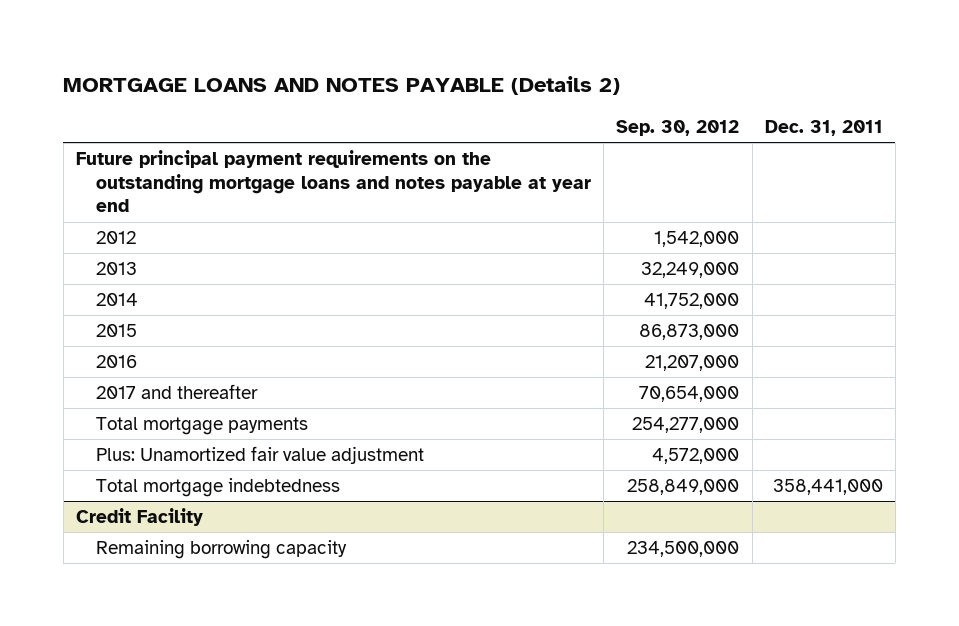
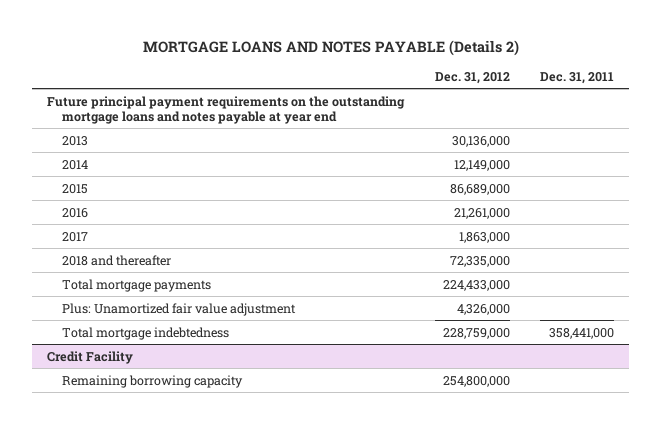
[616,120,740,137] Sep. 30, 2012 -> none
none -> [434,71,510,84] Dec. 31, 2012
[96,231,137,245] 2012 -> none
none -> [61,231,88,242] 2017
[96,384,259,400] 2017 and thereafter -> [61,254,171,266] 2018 and thereafter

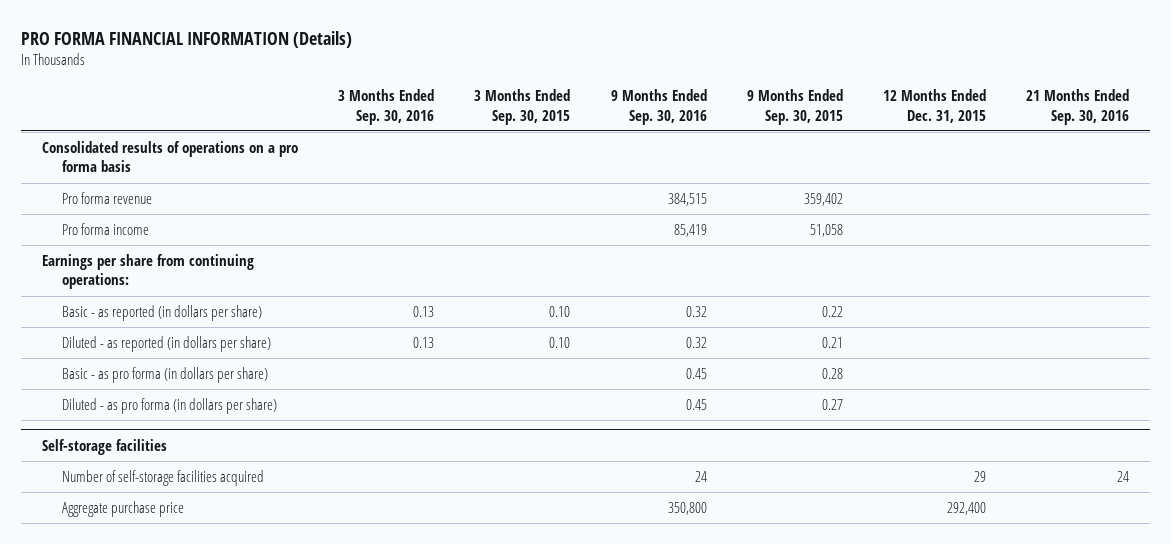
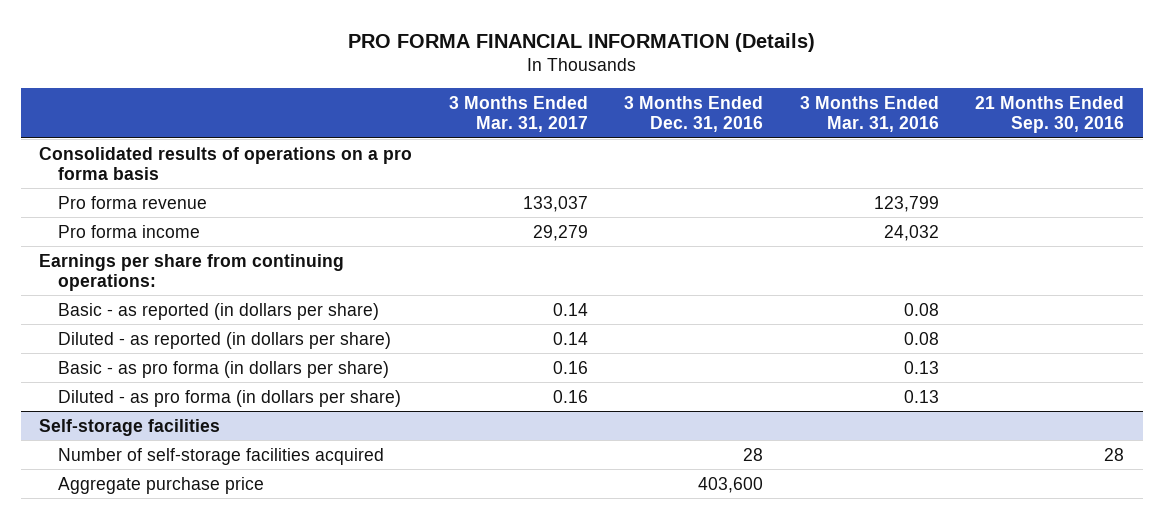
[337,89,434,125] 3 Months Ended Sep. 30, 2016 -> none
[474,89,571,125] 3 Months Ended Sep. 30, 2015 -> none
[610,89,707,125] 9 Months Ended Sep. 30, 2016 -> none
[746,89,843,125] 9 Months Ended Sep. 30, 2015 -> none
[883,89,987,123] 12 Months Ended Dec. 31, 2015 -> none
none -> [448,95,588,133] 3 Months Ended Mar. 31, 2017
none -> [624,95,764,133] 3 Months Ended Dec. 31, 2016
none -> [799,95,939,133] 3 Months Ended Mar. 31, 2016
[1117,470,1130,482] 24 -> [1104,447,1125,461] 28

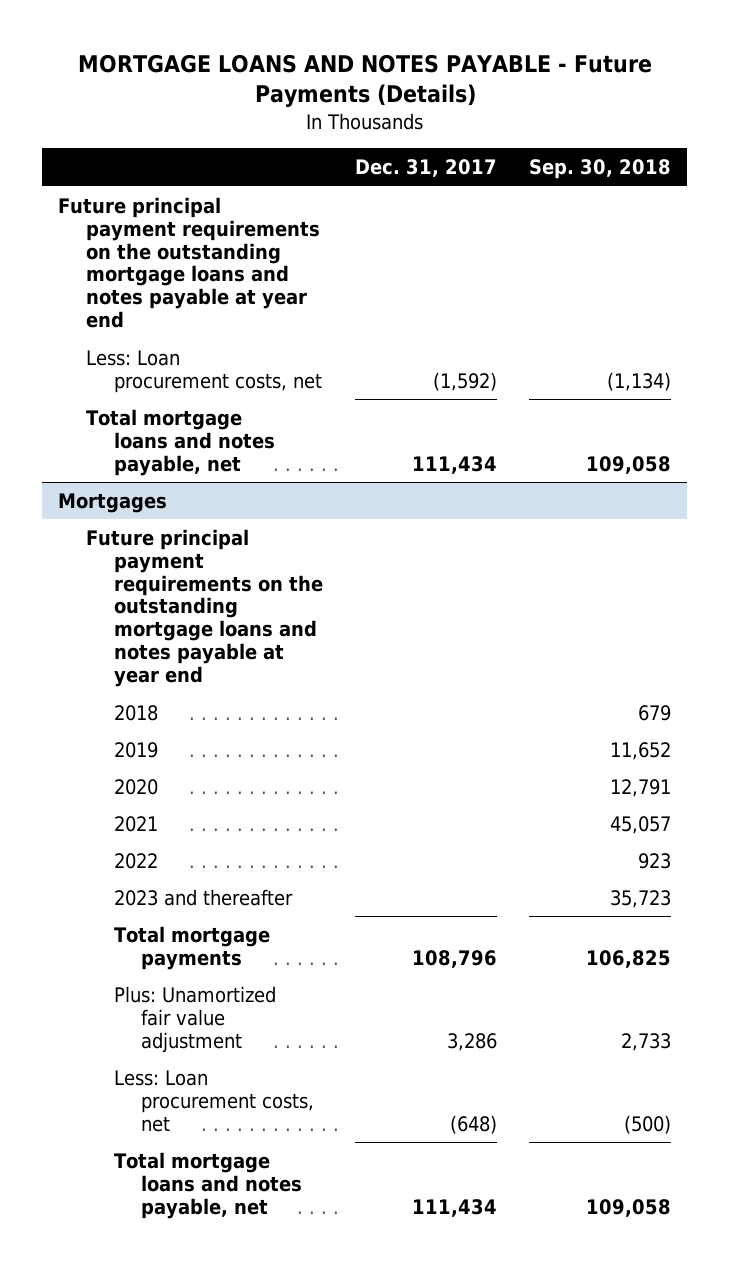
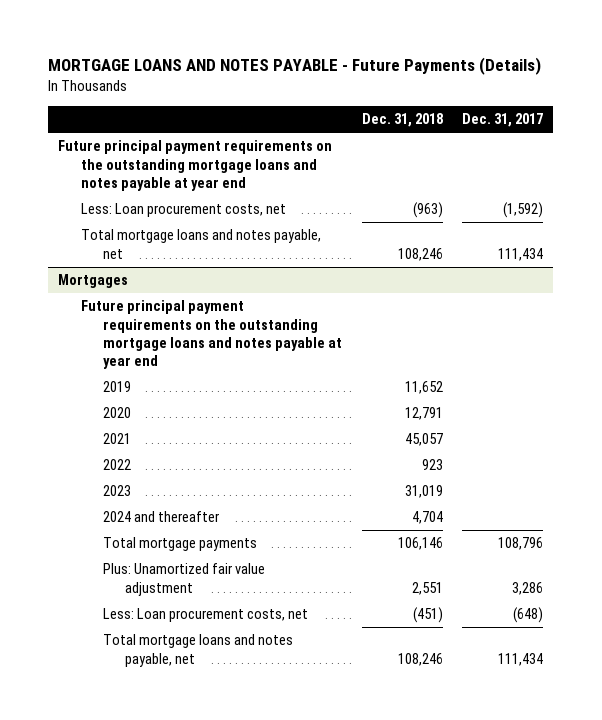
[529,158,672,179] Sep. 30, 2018 -> none
none -> [361,112,443,127] Dec. 31, 2018
[113,704,158,721] 2018 -> none
none -> [102,485,131,497] 2023
[113,888,293,906] 2023 and thereafter -> [102,511,219,523] 2024 and thereafter

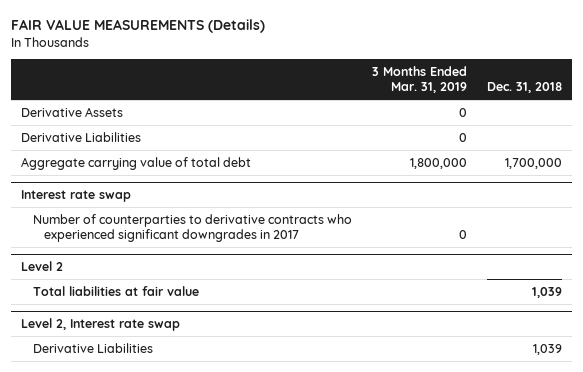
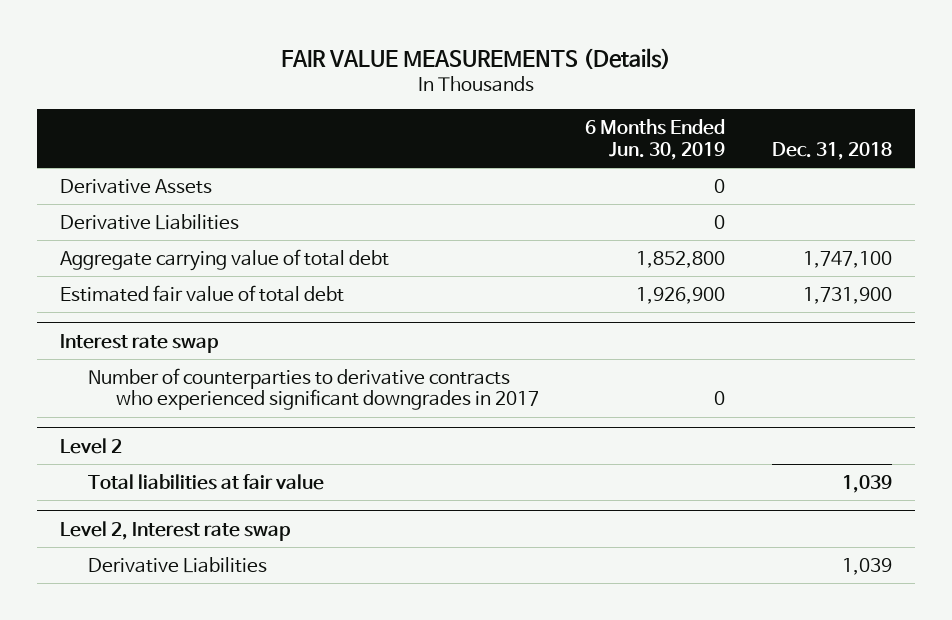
[371,66,467,94] 3 Months Ended Mar. 31, 2019 -> none
none -> [585,119,726,160] 6 Months Ended Jun. 30, 2019
[504,157,562,169] 1,700,000 -> [802,250,892,268] 1,747,100
none -> [60,284,345,302] Estimated fair value of total debt

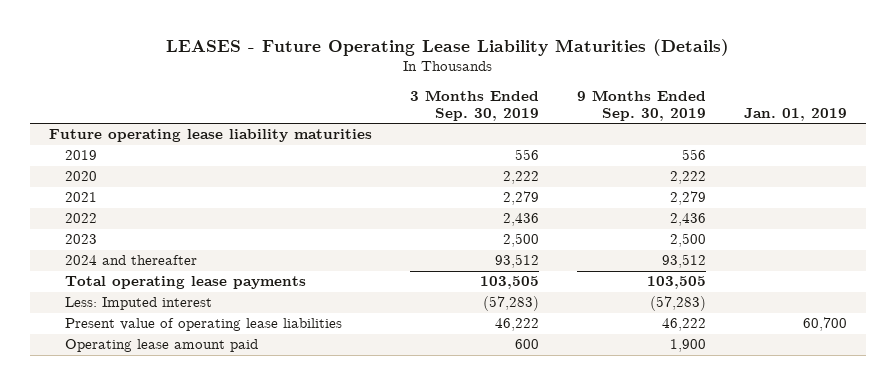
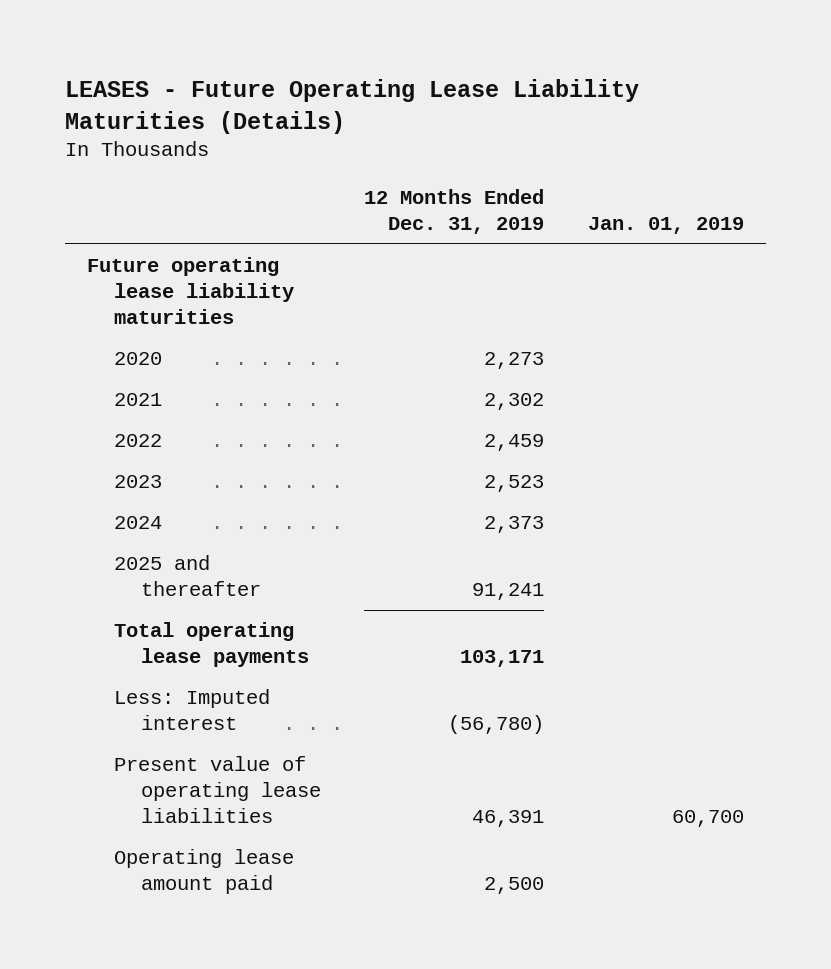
[409,89,539,121] 3 Months Ended Sep. 30, 2019 -> none
[576,89,706,121] 9 Months Ended Sep. 30, 2019 -> none
none -> [364,188,545,234] 12 Months Ended Dec. 31, 2019
[64,150,97,161] 2019 -> none
none -> [113,516,162,530] 2024
[64,255,197,266] 2024 and thereafter -> [113,555,261,597] 2025 and thereafter

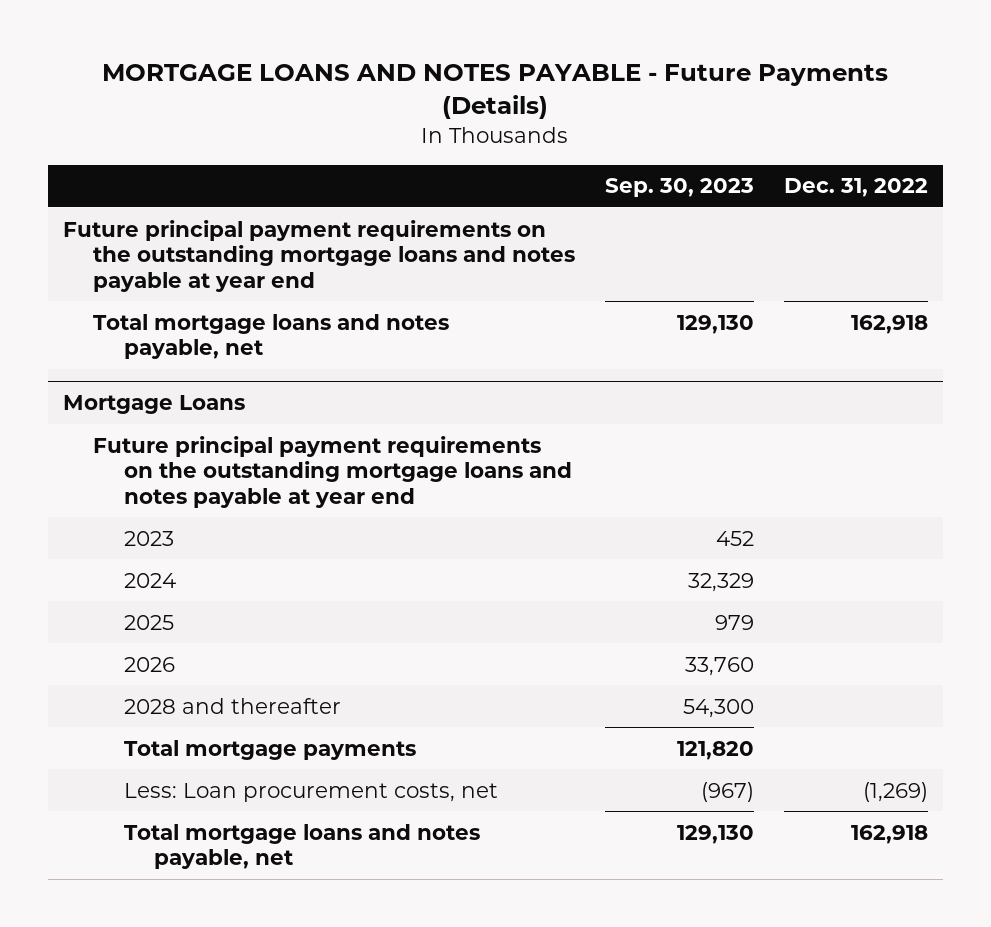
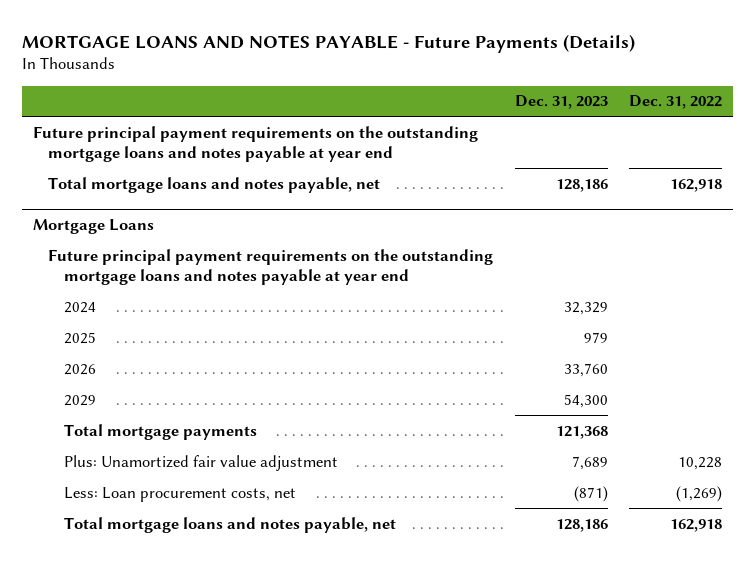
[605,178,755,198] Sep. 30, 2023 -> none
none -> [514,95,608,110] Dec. 31, 2023
[123,530,174,546] 2023 -> none
[123,697,341,714] 2028 and thereafter -> none
none -> [63,394,96,406] 2029
none -> [63,454,338,471] Plus: Unamortized fair value adjustment

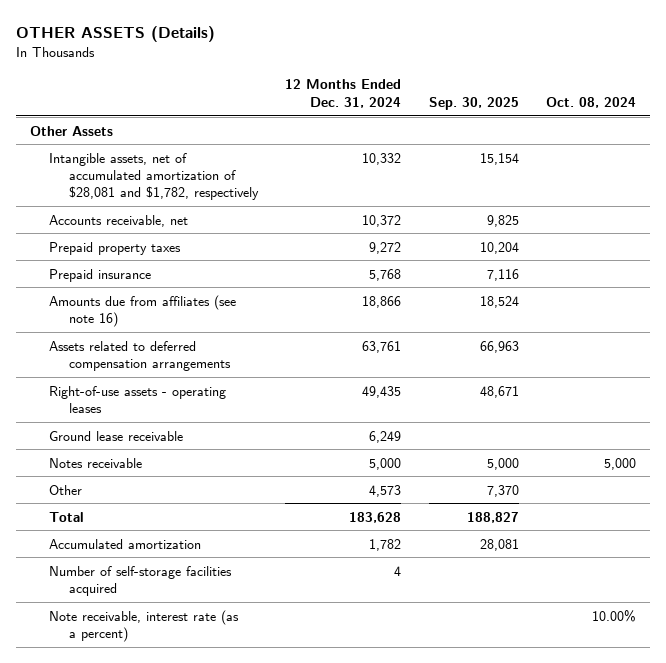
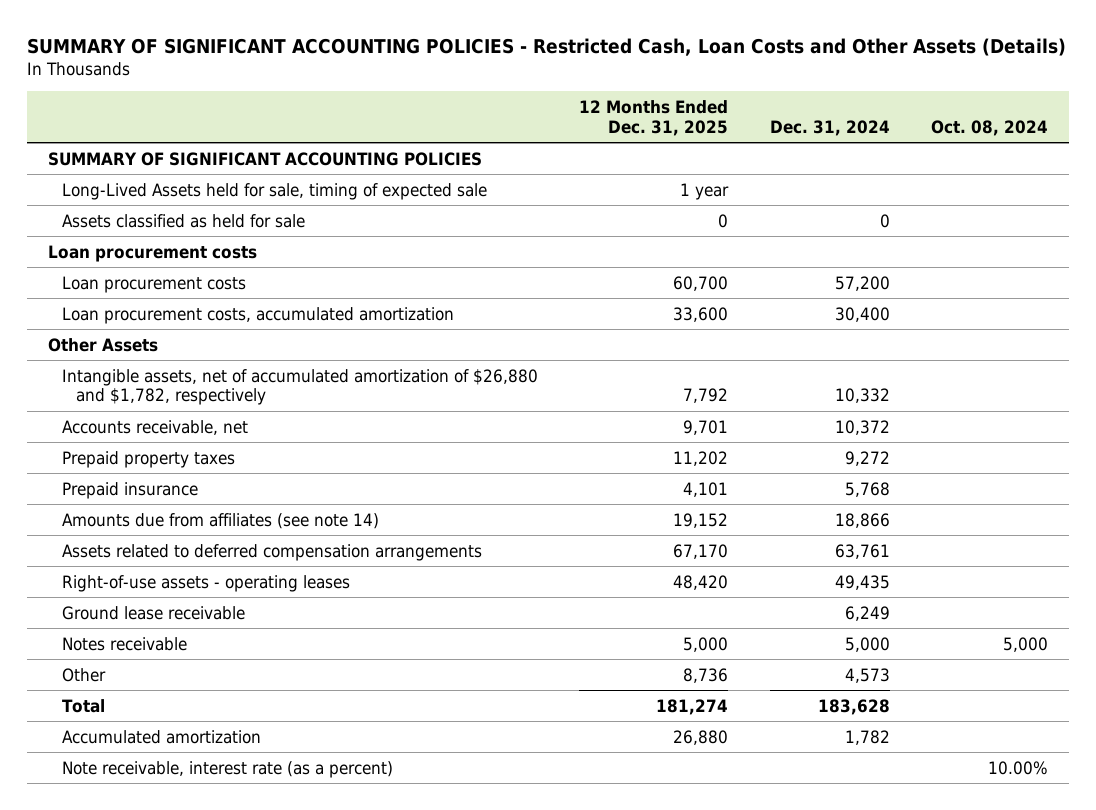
[16,25,216,42] OTHER ASSETS (Details) -> [27,37,1067,56] SUMMARY OF SIGNIFICANT ACCOUNTING POLICIES - Restricted Cash, Loan Costs and Other Assets (Details)
[285,79,402,108] 12 Months Ended Dec. 31, 2024 -> none
[428,96,519,110] Sep. 30, 2025 -> none
none -> [579,100,729,136] 12 Months Ended Dec. 31, 2025
none -> [769,119,890,136] Dec. 31, 2024
none -> [47,151,482,166] SUMMARY OF SIGNIFICANT ACCOUNTING POLICIES
none -> [62,182,488,200] Long-Lived Assets held for sale, timing of expected sale
none -> [62,213,306,228] Assets classified as held for sale
none -> [47,244,257,262] Loan procurement costs
none -> [62,275,247,293] Loan procurement costs
none -> [62,306,455,324] Loan procurement costs, accumulated amortization
[49,152,259,201] Intangible assets, net of accumulated amortization of $28,081 and $1,782, respectively -> [62,368,539,406] Intangible assets, net of accumulated amortization of $26,880 and $1,782, respectively
[49,294,237,328] Amounts due from affiliates (see note 16) -> [62,512,380,529] Amounts due from affiliates (see note 14)
[49,565,233,597] Number of self-storage facilities acquired -> none

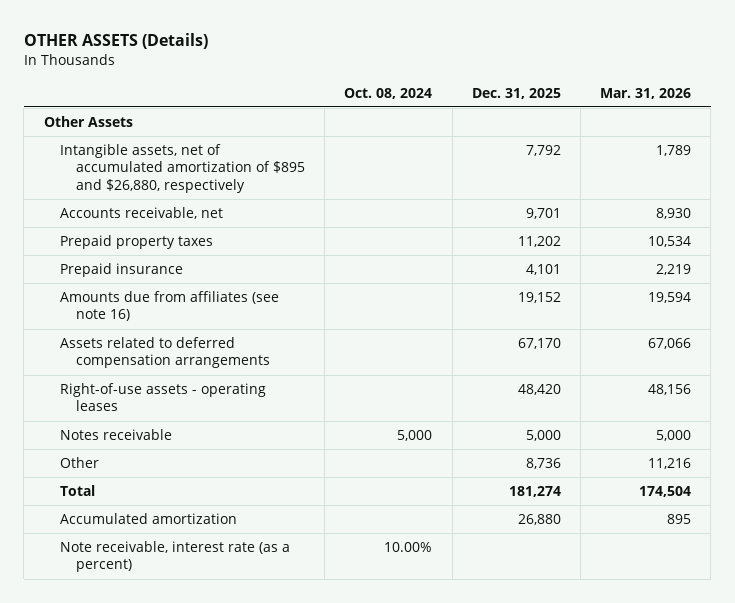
[27,37,1067,56] SUMMARY OF SIGNIFICANT ACCOUNTING POLICIES - Restricted Cash, Loan Costs and Other Assets (Details) -> [23,32,208,49] OTHER ASSETS (Details)
[579,100,729,136] 12 Months Ended Dec. 31, 2025 -> none
[769,119,890,136] Dec. 31, 2024 -> none
none -> [471,87,561,99] Dec. 31, 2025
none -> [600,87,692,99] Mar. 31, 2026
[47,151,482,166] SUMMARY OF SIGNIFICANT ACCOUNTING POLICIES -> none
[62,182,488,200] Long-Lived Assets held for sale, timing of expected sale -> none
[62,213,306,228] Assets classified as held for sale -> none
[47,244,257,262] Loan procurement costs -> none
[62,275,247,293] Loan procurement costs -> none
[62,306,455,324] Loan procurement costs, accumulated amortization -> none
[62,368,539,406] Intangible assets, net of accumulated amortization of $26,880 and $1,782, respectively -> [59,143,306,194] Intangible assets, net of accumulated amortization of $895 and $26,880, respectively
[62,512,380,529] Amounts due from affiliates (see note 14) -> [59,290,279,322] Amounts due from affiliates (see note 16)
[62,605,246,620] Ground lease receivable -> none

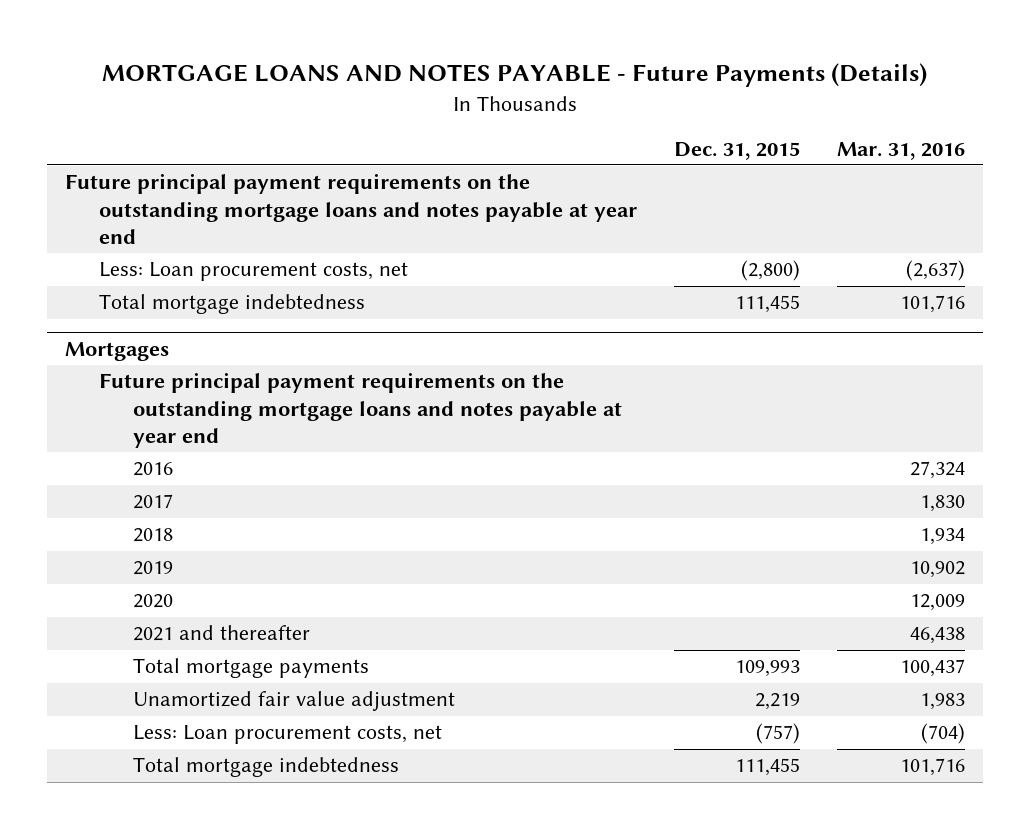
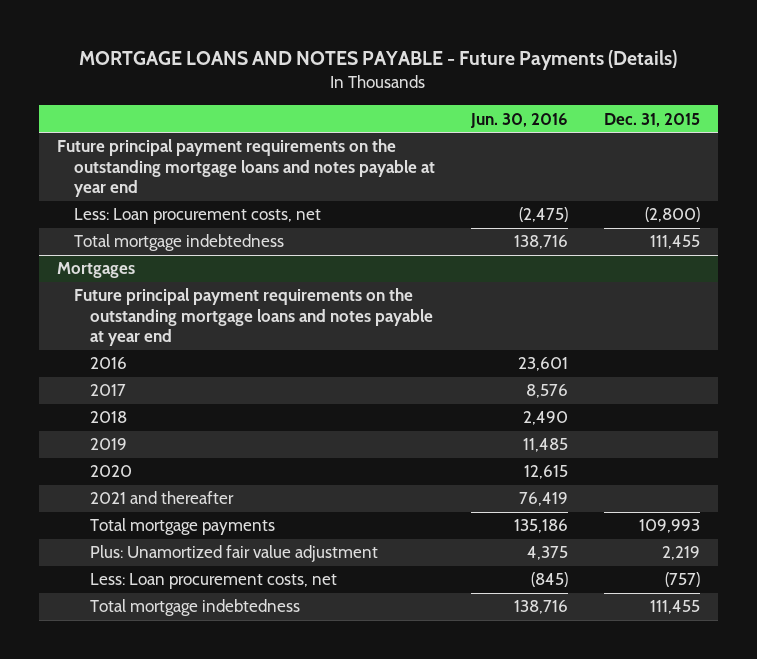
[836,141,965,160] Mar. 31, 2016 -> none
none -> [469,112,568,128] Jun. 30, 2016
[133,691,456,712] Unamortized fair value adjustment -> [90,545,379,563] Plus: Unamortized fair value adjustment

